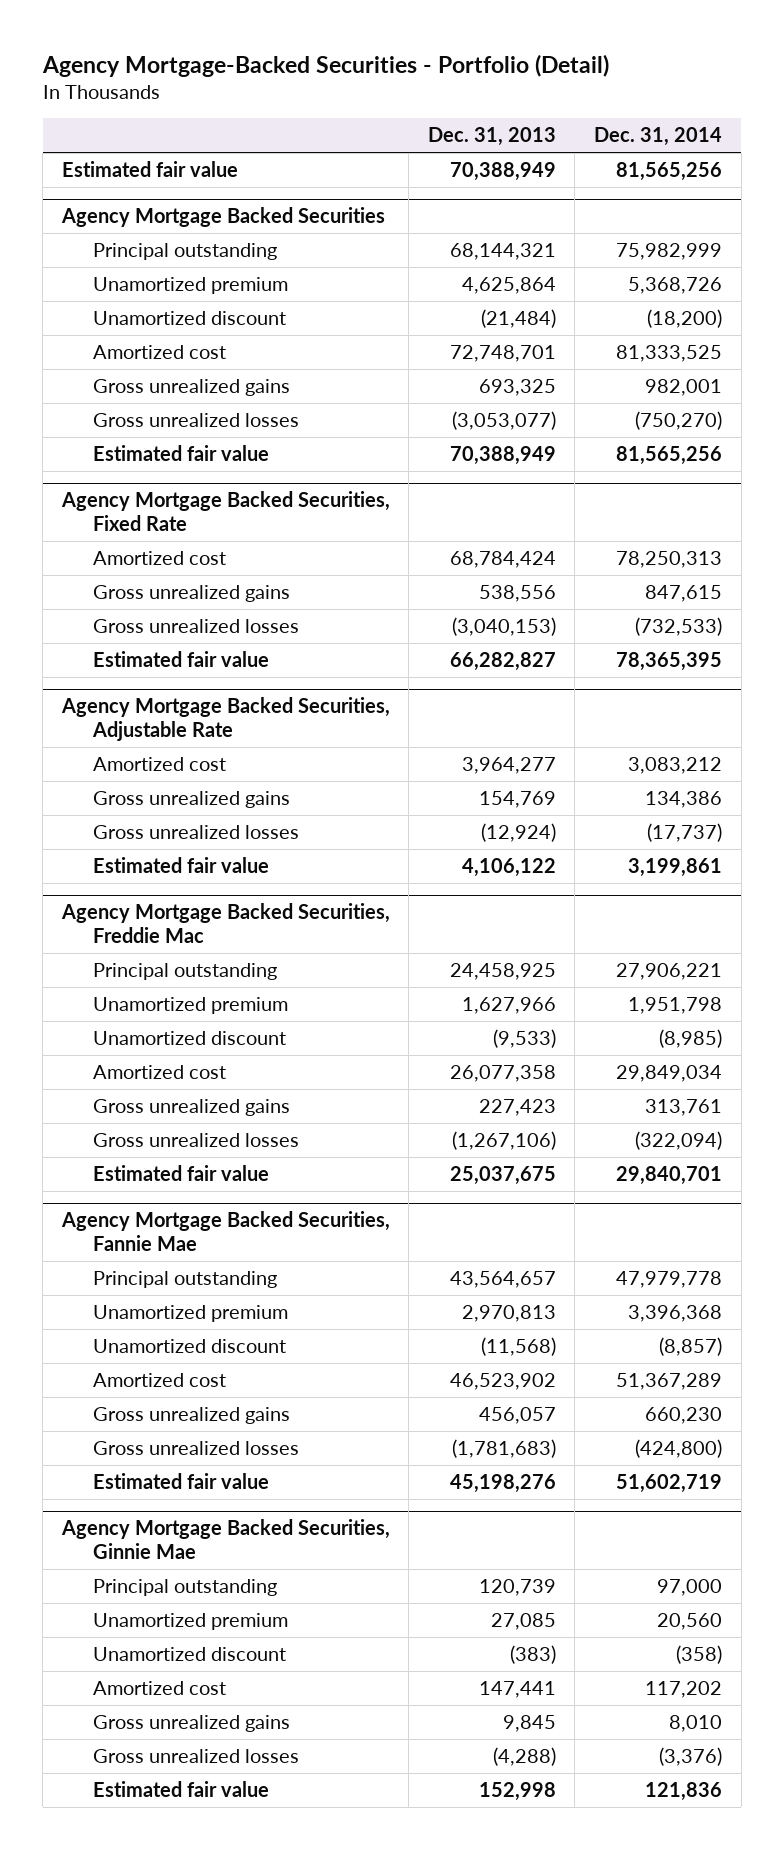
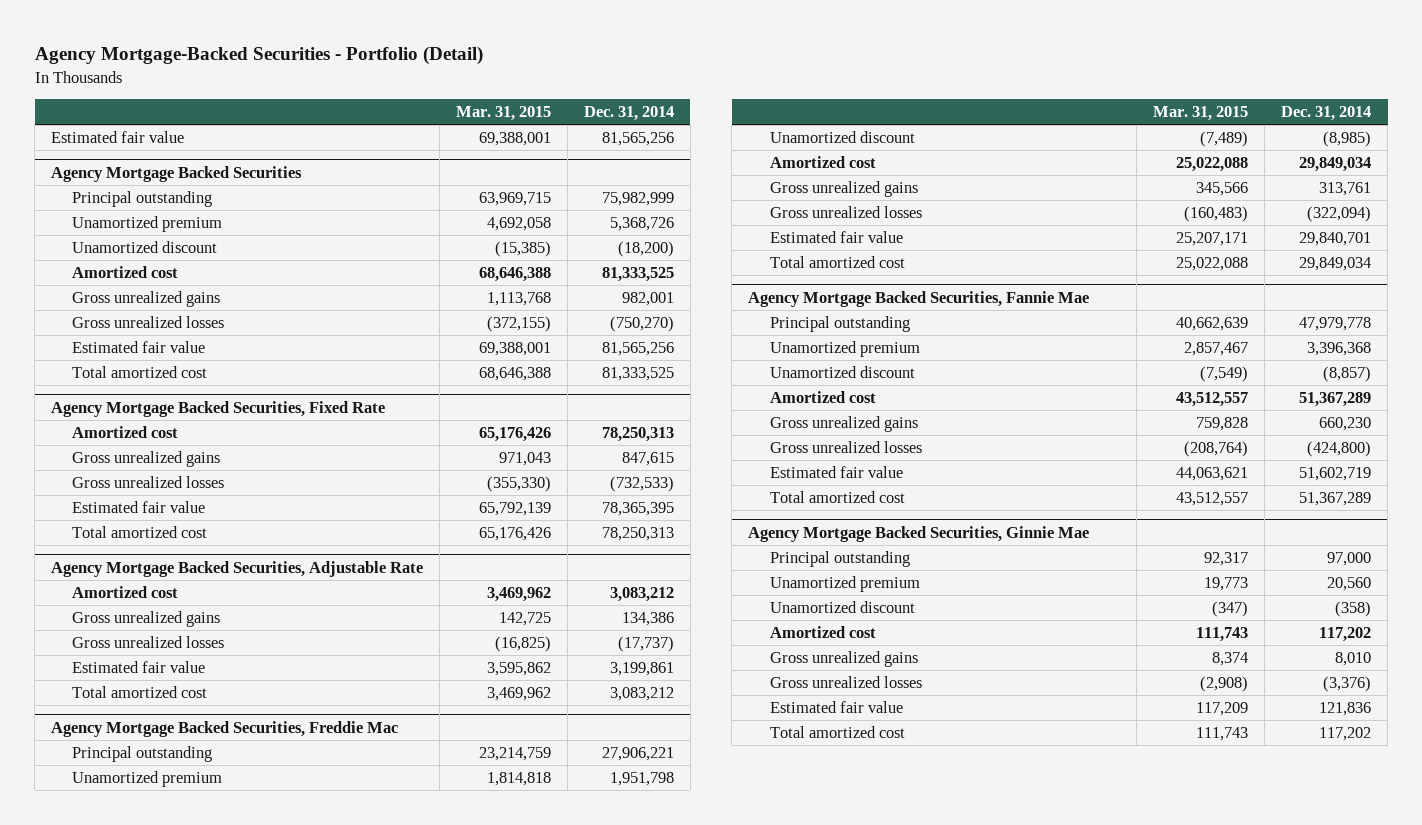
[427,127,556,147] Dec. 31, 2013 -> none
none -> [456,106,552,122] Mar. 31, 2015
none -> [72,366,208,379] Total amortized cost
none -> [72,526,208,539] Total amortized cost
none -> [72,686,208,699] Total amortized cost
none -> [769,256,905,269] Total amortized cost
none -> [769,491,905,504] Total amortized cost
none -> [769,726,905,739] Total amortized cost

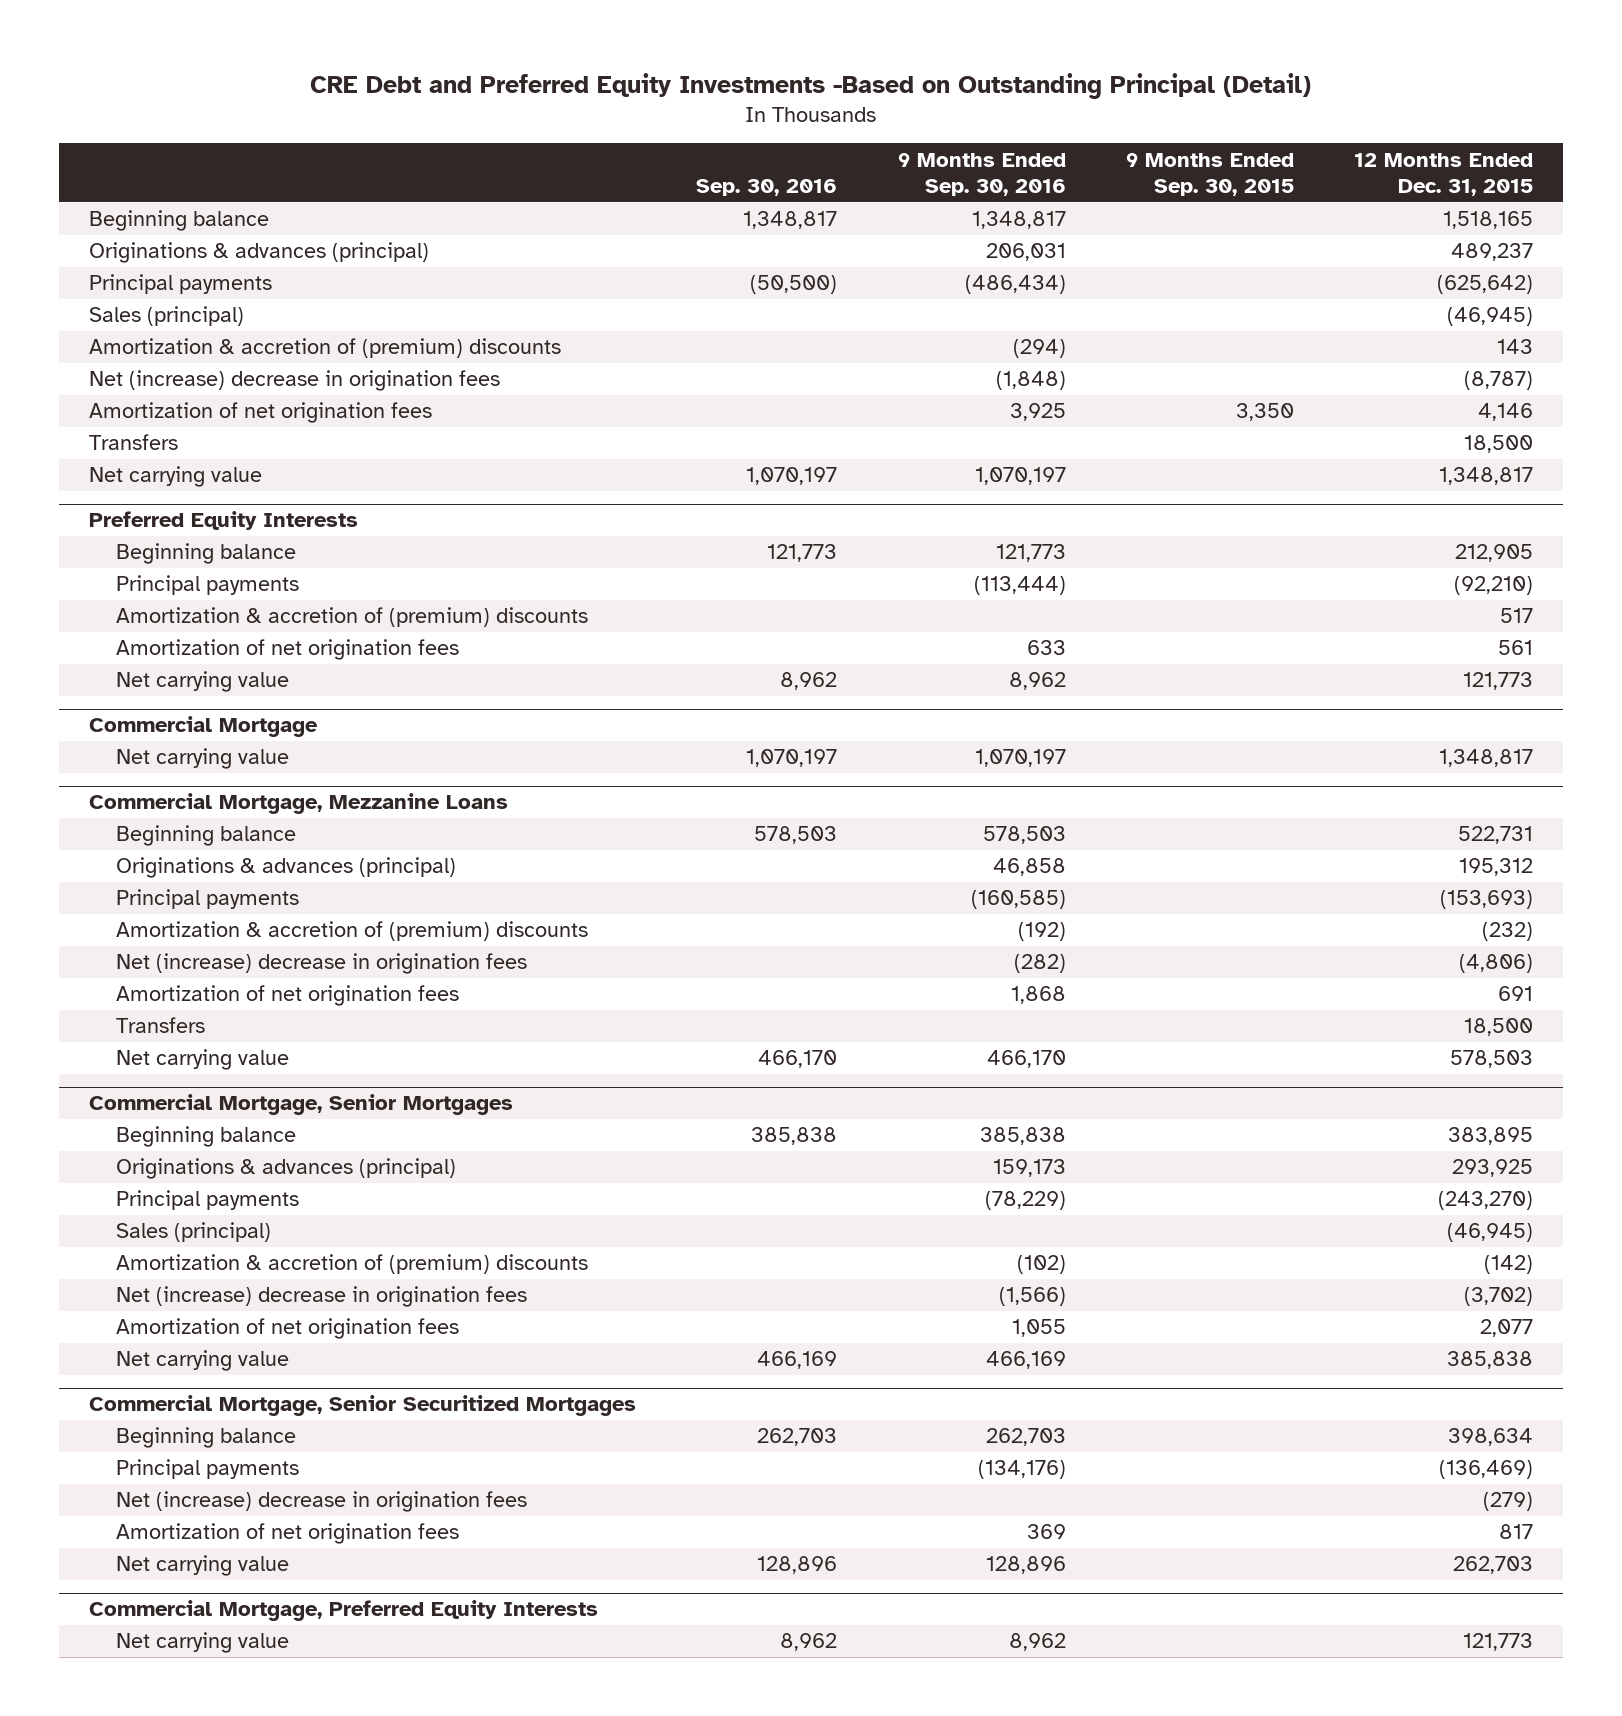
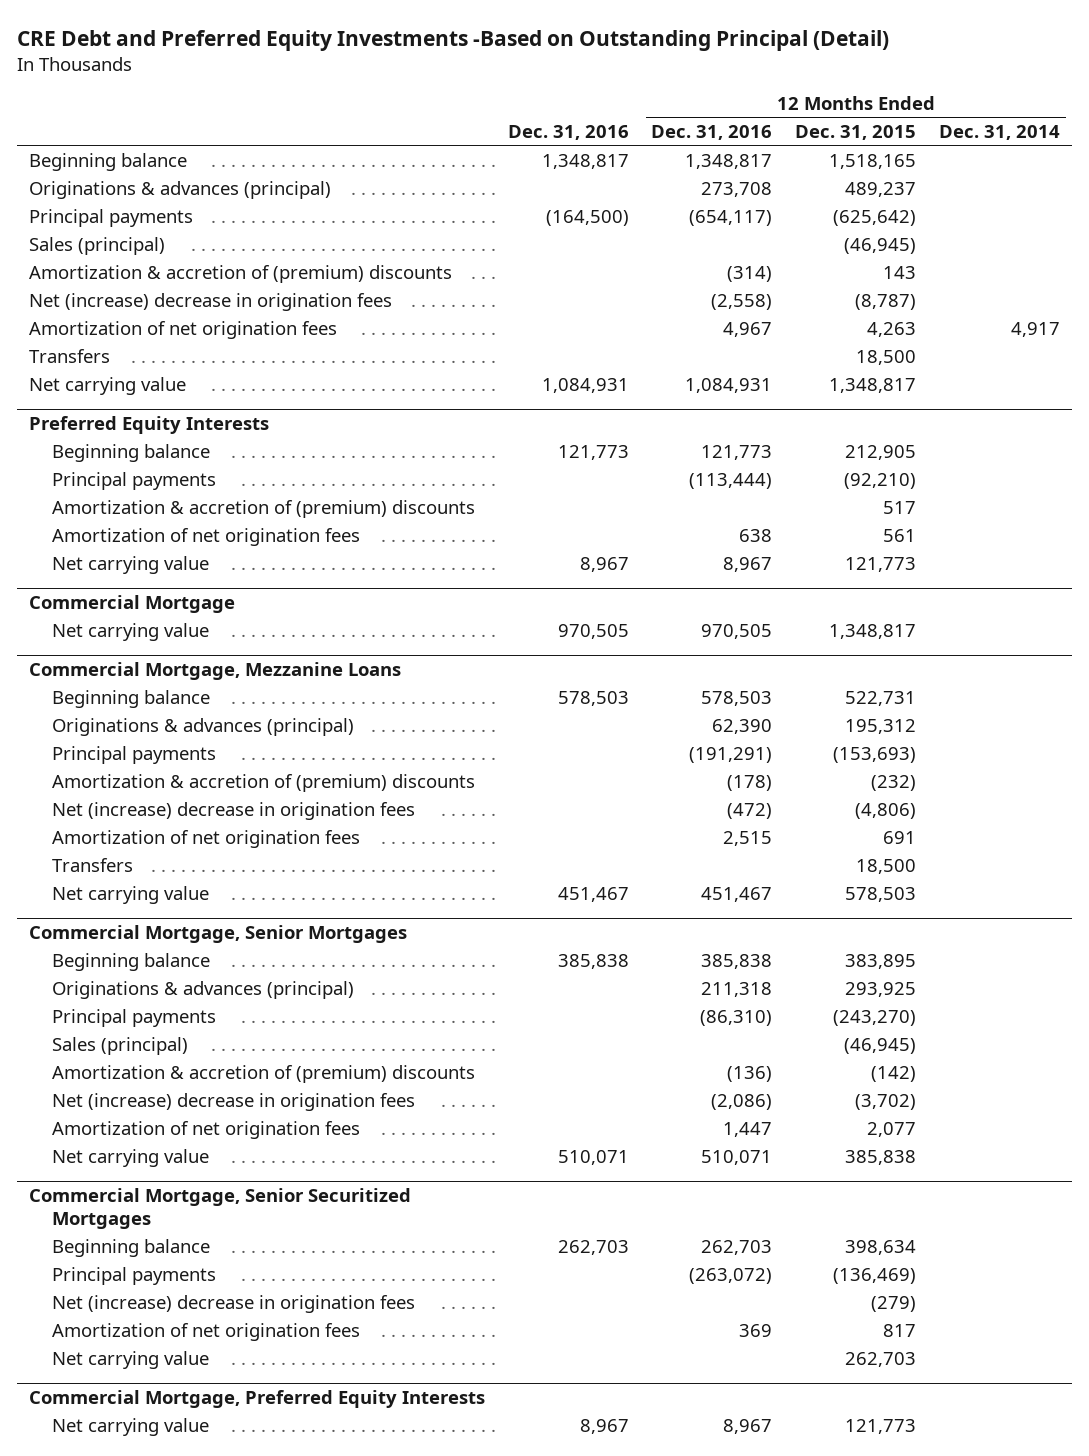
[696,178,838,196] Sep. 30, 2016 -> none
[897,152,1066,196] 9 Months Ended Sep. 30, 2016 -> none
[1125,152,1294,196] 9 Months Ended Sep. 30, 2015 -> none
none -> [507,124,629,140] Dec. 31, 2016
none -> [651,124,773,140] Dec. 31, 2016
none -> [939,124,1061,140] Dec. 31, 2014
[1478,403,1534,422] 4,146 -> [867,321,917,337] 4,263

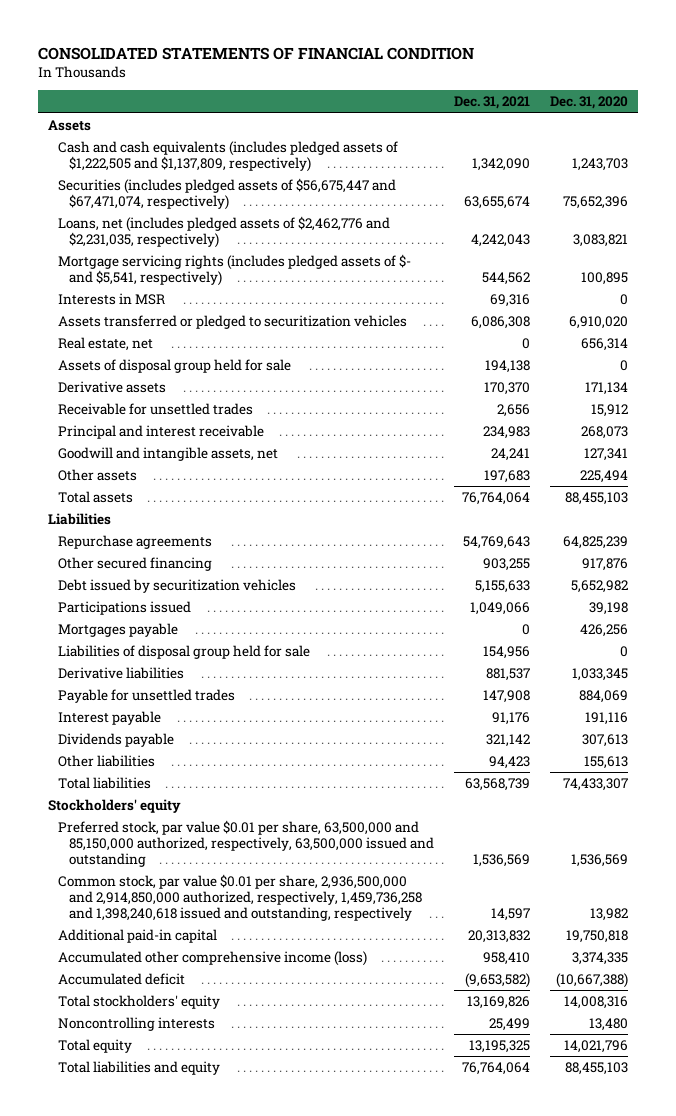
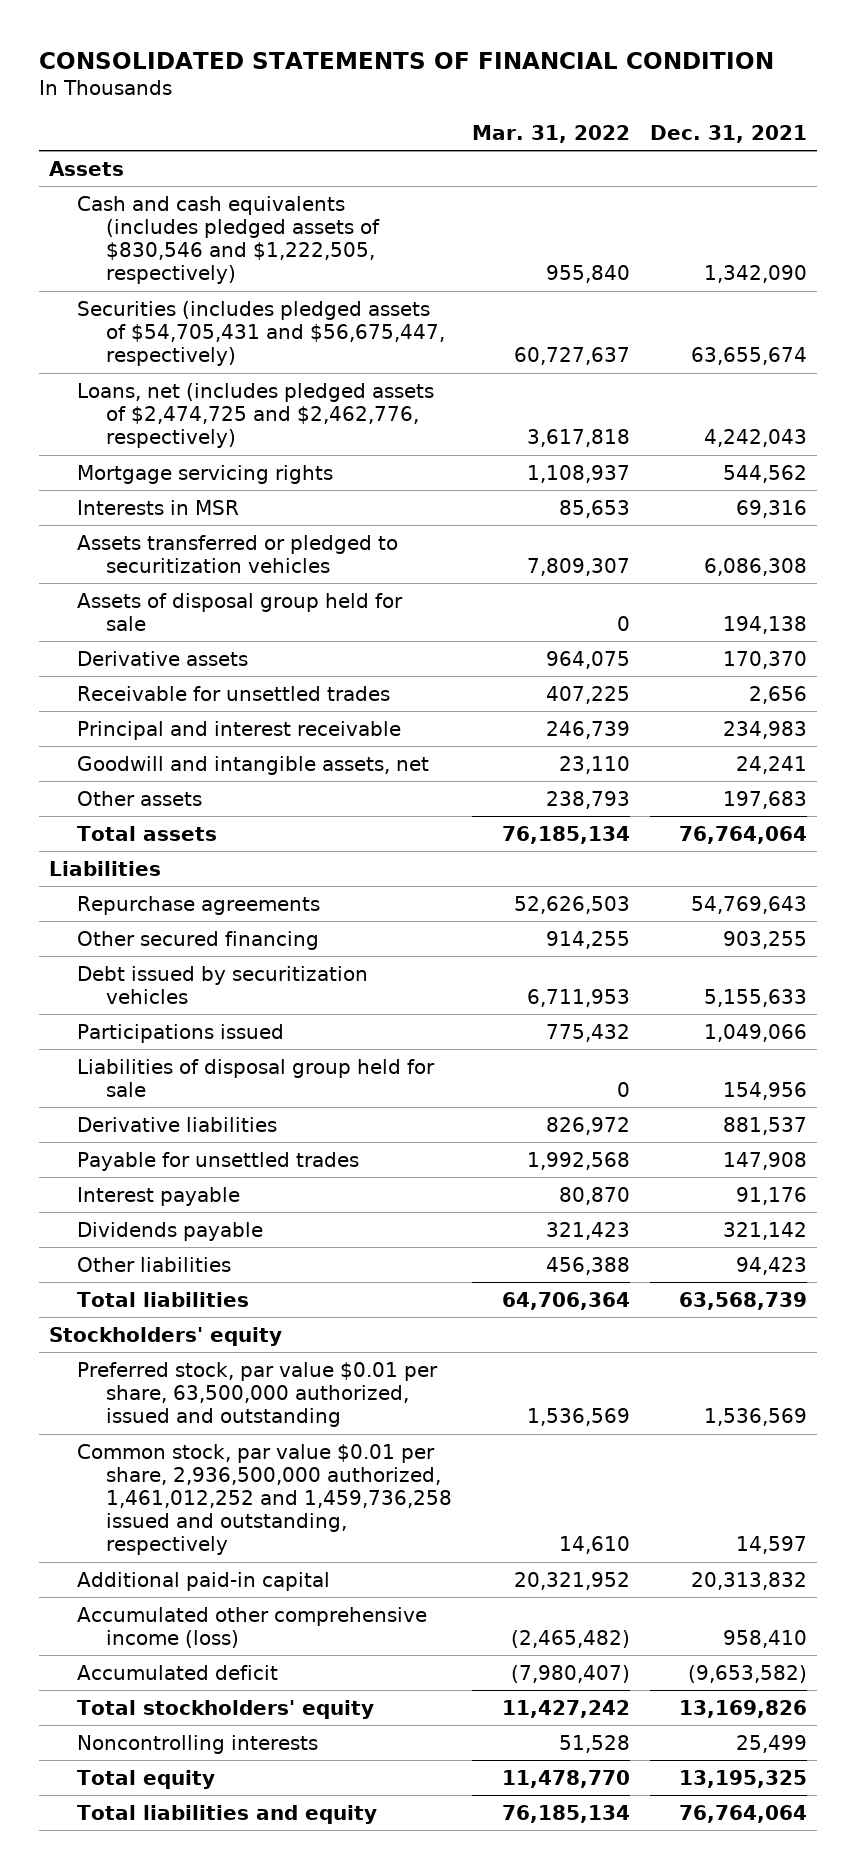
[550,96,629,110] Dec. 31, 2020 -> none
none -> [471,124,630,143] Mar. 31, 2022
[58,141,399,173] Cash and cash equivalents (includes pledged assets of $1,222,505 and $1,137,809, respectively) -> [77,195,380,285] Cash and cash equivalents (includes pledged assets of $830,546 and $1,222,505, respectively)
[58,178,397,211] Securities (includes pledged assets of $56,675,447 and $67,471,074, respectively) -> [77,300,445,366] Securities (includes pledged assets of $54,705,431 and $56,675,447, respectively)
[58,216,391,249] Loans, net (includes pledged assets of $2,462,776 and $2,231,035, respectively) -> [77,382,435,448] Loans, net (includes pledged assets of $2,474,725 and $2,462,776, respectively)
[58,254,412,287] Mortgage servicing rights (includes pledged assets of $- and $5,541, respectively) -> [77,464,334,484] Mortgage servicing rights
[58,337,154,352] Real estate, net -> none
[58,623,179,638] Mortgages payable -> none
[58,820,434,868] Preferred stock, par value $0.01 per share, 63,500,000 and 85,150,000 authorized, respectively, 63,500,000 issued and outstanding -> [77,1361,439,1427] Preferred stock, par value $0.01 per share, 63,500,000 authorized, issued and outstanding
[58,874,422,922] Common stock, par value $0.01 per share, 2,936,500,000 and 2,914,850,000 authorized, respectively, 1,459,736,258 and 1,398,240,618 issued and outstanding, respectively -> [77,1443,452,1556] Common stock, par value $0.01 per share, 2,936,500,000 authorized, 1,461,012,252 and 1,459,736,258 issued and outstanding, respectively

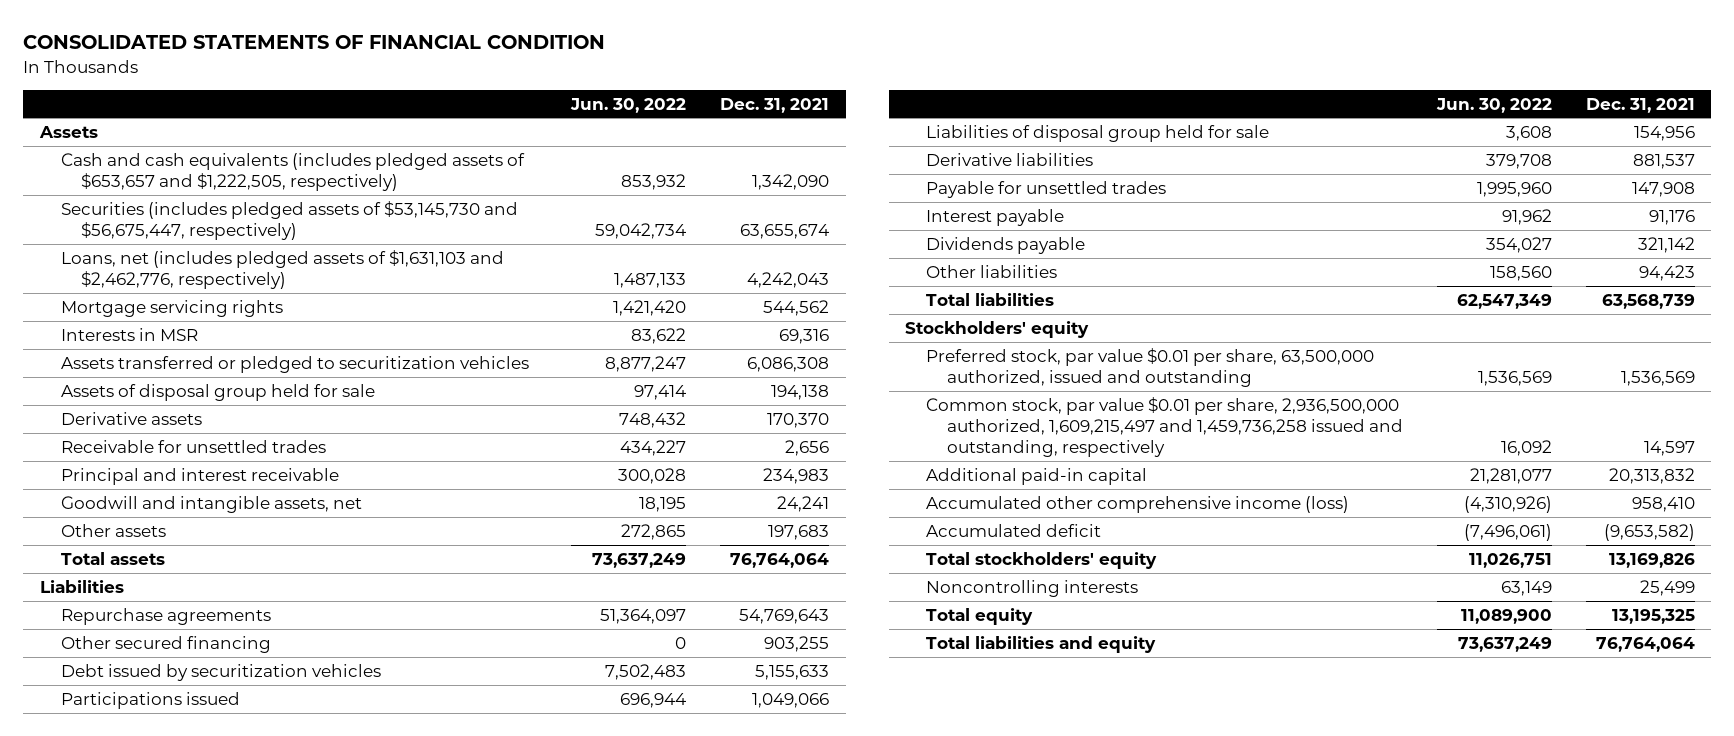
[471,124,630,143] Mar. 31, 2022 -> none
none -> [570,97,687,113] Jun. 30, 2022
[77,195,380,285] Cash and cash equivalents (includes pledged assets of $830,546 and $1,222,505, respectively) -> [60,152,525,192] Cash and cash equivalents (includes pledged assets of $653,657 and $1,222,505, respectively)
[77,300,445,366] Securities (includes pledged assets of $54,705,431 and $56,675,447, respectively) -> [60,200,518,241] Securities (includes pledged assets of $53,145,730 and $56,675,447, respectively)
[77,382,435,448] Loans, net (includes pledged assets of $2,474,725 and $2,462,776, respectively) -> [60,249,504,290] Loans, net (includes pledged assets of $1,631,103 and $2,462,776, respectively)
[77,1443,452,1556] Common stock, par value $0.01 per share, 2,936,500,000 authorized, 1,461,012,252 and 1,459,736,258 issued and outstanding, respectively -> [926,396,1404,458] Common stock, par value $0.01 per share, 2,936,500,000 authorized, 1,609,215,497 and 1,459,736,258 issued and outstanding, respectively

